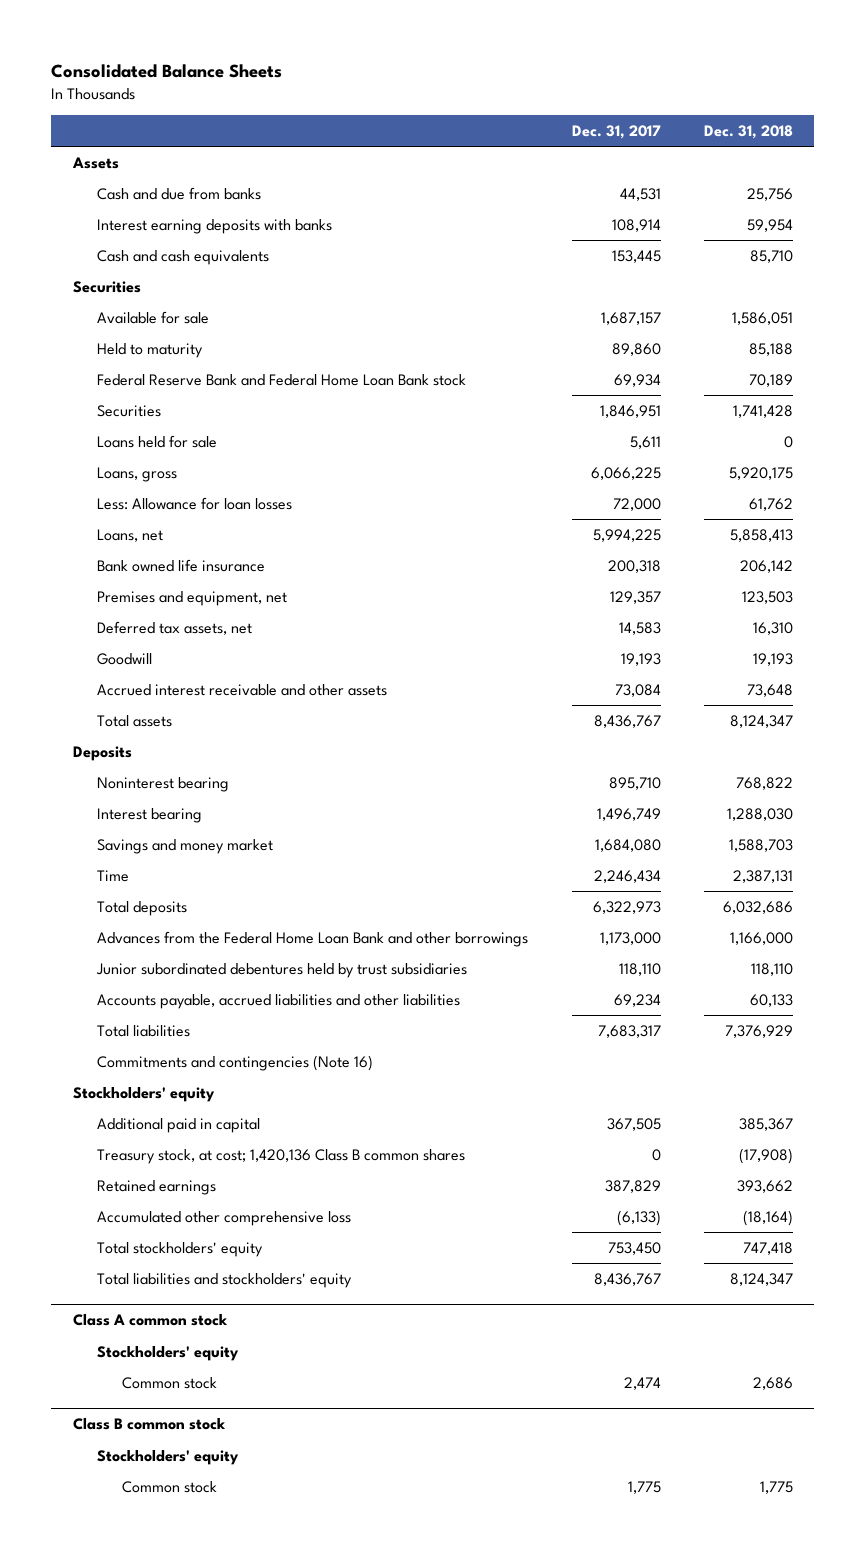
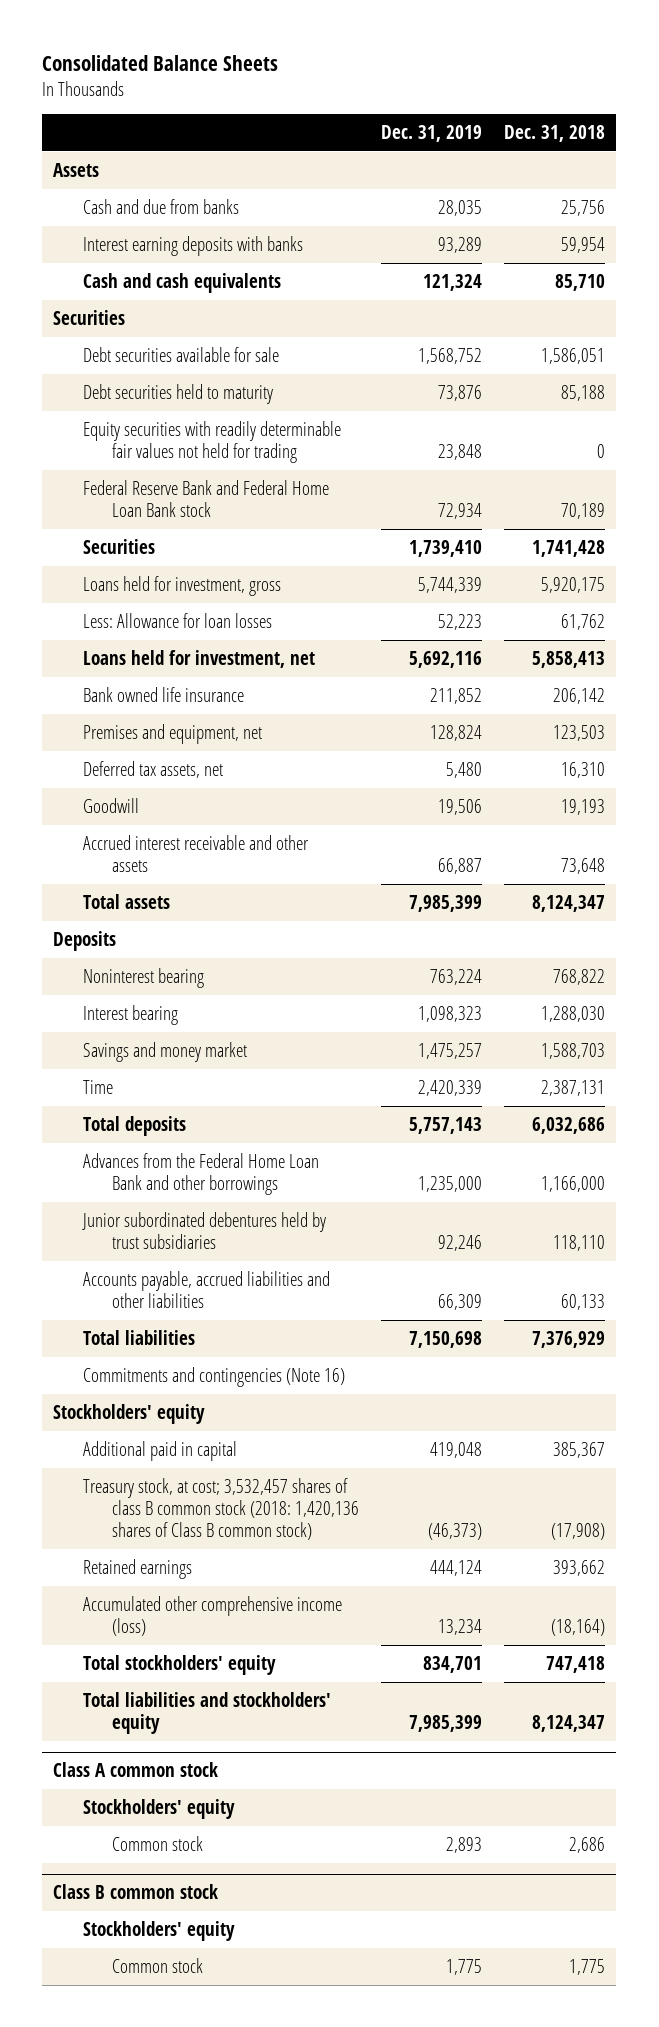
[571,124,661,139] Dec. 31, 2017 -> none
none -> [381,124,483,142] Dec. 31, 2019
[97,311,210,325] Available for sale -> [82,346,279,362] Debt securities available for sale
[97,343,204,359] Held to maturity -> [82,383,273,404] Debt securities held to maturity
none -> [82,420,341,463] Equity securities with readily determinable fair values not held for trading
[97,435,218,449] Loans held for sale -> none
[97,467,178,483] Loans, gross -> [82,575,281,596] Loans held for investment, gross
[97,529,164,543] Loans, net -> [82,649,315,668] Loans held for investment, net
[97,1149,466,1165] Treasury stock, at cost; 1,420,136 Class B common shares -> [82,1477,360,1541] Treasury stock, at cost; 3,532,457 shares of class B common stock (2018: 1,420,136 shares of Class B common stock)
[97,1211,352,1227] Accumulated other comprehensive loss -> [82,1595,342,1636] Accumulated other comprehensive income (loss)

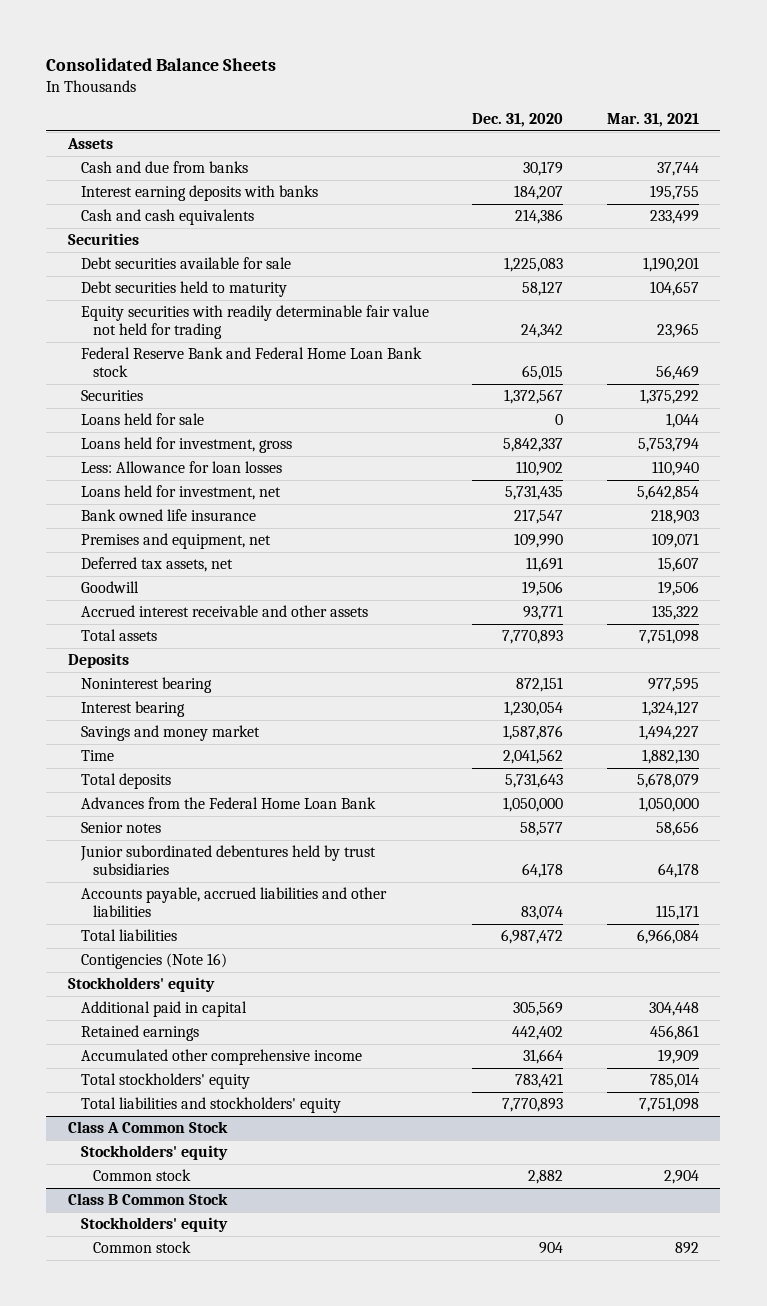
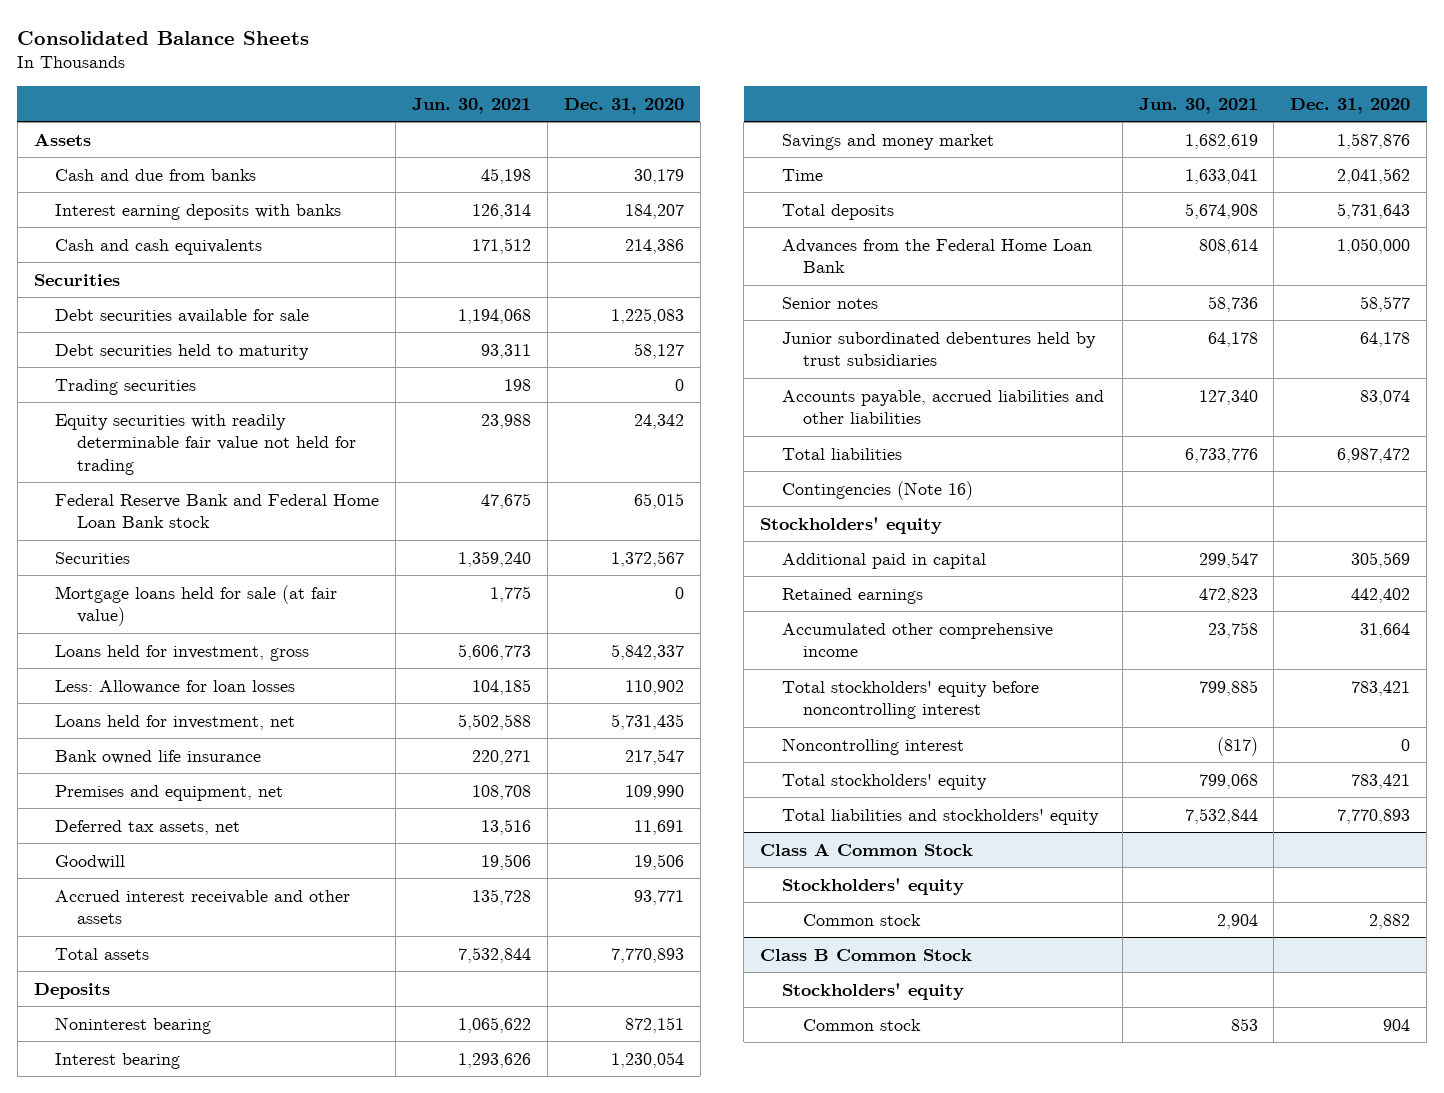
[606,113,699,128] Mar. 31, 2021 -> none
none -> [412,97,532,114] Jun. 30, 2021
none -> [55,378,197,395] Trading securities
[80,413,204,426] Loans held for sale -> [55,584,338,627] Mortgage loans held for sale (at fair value)
[80,953,227,970] Contigencies (Note 16) -> [781,480,973,500] Contingencies (Note 16)
none -> [781,680,1039,720] Total stockholders' equity before noncontrolling interest
none -> [781,737,964,755] Noncontrolling interest

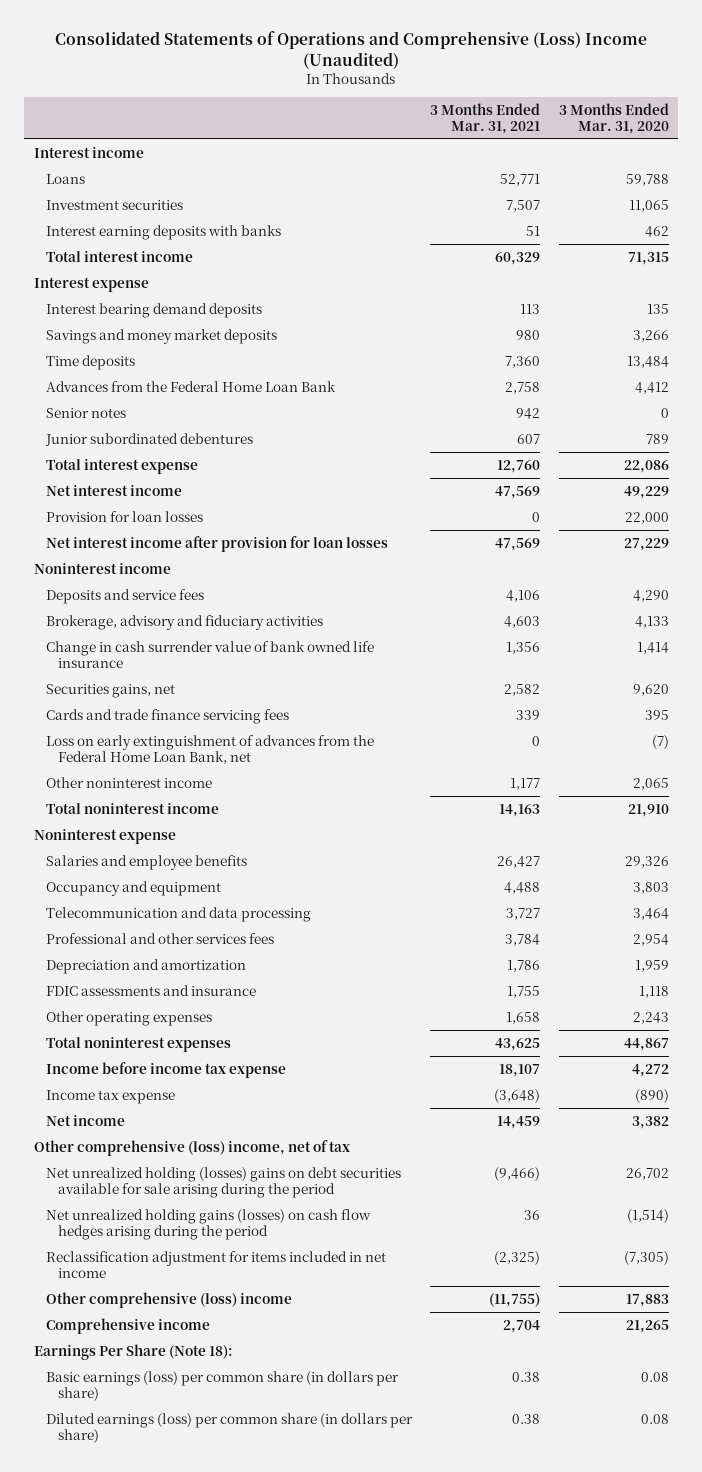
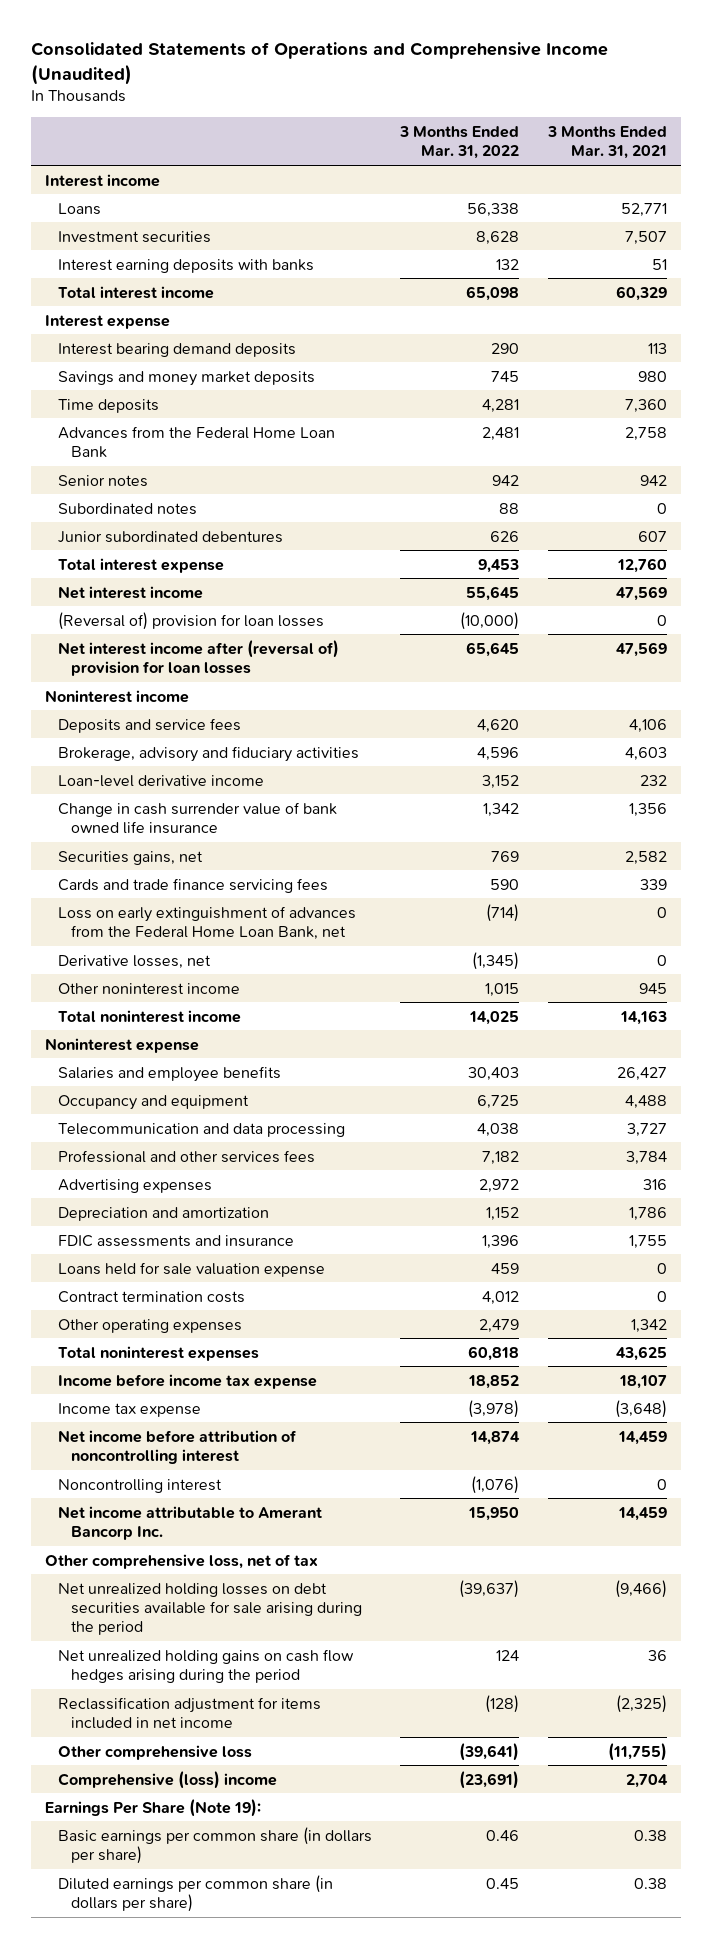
[55,31,648,69] Consolidated Statements of Operations and Comprehensive (Loss) Income (Unaudited) -> [30,42,608,85] Consolidated Statements of Operations and Comprehensive Income (Unaudited)
[558,102,669,134] 3 Months Ended Mar. 31, 2020 -> none
none -> [399,125,520,160] 3 Months Ended Mar. 31, 2022
none -> [57,502,197,515] Subordinated notes
[45,510,203,522] Provision for loan losses -> [57,611,324,630] (Reversal of) provision for loan losses
[45,535,388,552] Net interest income after provision for loan losses -> [57,639,339,677] Net interest income after (reversal of) provision for loan losses
none -> [57,774,264,787] Loan-level derivative income
none -> [57,954,211,969] Derivative losses, net
[510,777,541,790] 1,177 -> [638,982,667,994] 945
none -> [57,1178,212,1193] Advertising expenses
none -> [57,1261,325,1277] Loans held for sale valuation expense
none -> [57,1290,245,1303] Contract termination costs
[506,1011,541,1024] 1,658 -> [630,1318,667,1333] 1,342
none -> [57,1429,297,1465] Net income before attribution of noncontrolling interest
none -> [57,1478,222,1493] Noncontrolling interest
[45,1114,125,1126] Net income -> [57,1505,322,1541] Net income attributable to Amerant Bancorp Inc.
[33,1139,350,1156] Other comprehensive (loss) income, net of tax -> [45,1553,319,1569] Other comprehensive loss, net of tax
[45,1166,401,1198] Net unrealized holding (losses) gains on debt securities available for sale arising during the period -> [57,1582,362,1636] Net unrealized holding losses on debt securities available for sale arising during the period
[45,1208,371,1240] Net unrealized holding gains (losses) on cash flow hedges arising during the period -> [57,1648,354,1684] Net unrealized holding gains on cash flow hedges arising during the period
[45,1291,292,1308] Other comprehensive (loss) income -> [57,1744,252,1760] Other comprehensive loss
[45,1317,210,1334] Comprehensive income -> [57,1770,277,1789] Comprehensive (loss) income
[33,1343,233,1360] Earnings Per Share (Note 18): -> [45,1798,262,1817] Earnings Per Share (Note 19):
[45,1370,399,1401] Basic earnings (loss) per common share (in dollars per share) -> [57,1826,372,1865] Basic earnings per common share (in dollars per share)
[45,1412,413,1443] Diluted earnings (loss) per common share (in dollars per share) -> [57,1874,333,1913] Diluted earnings per common share (in dollars per share)

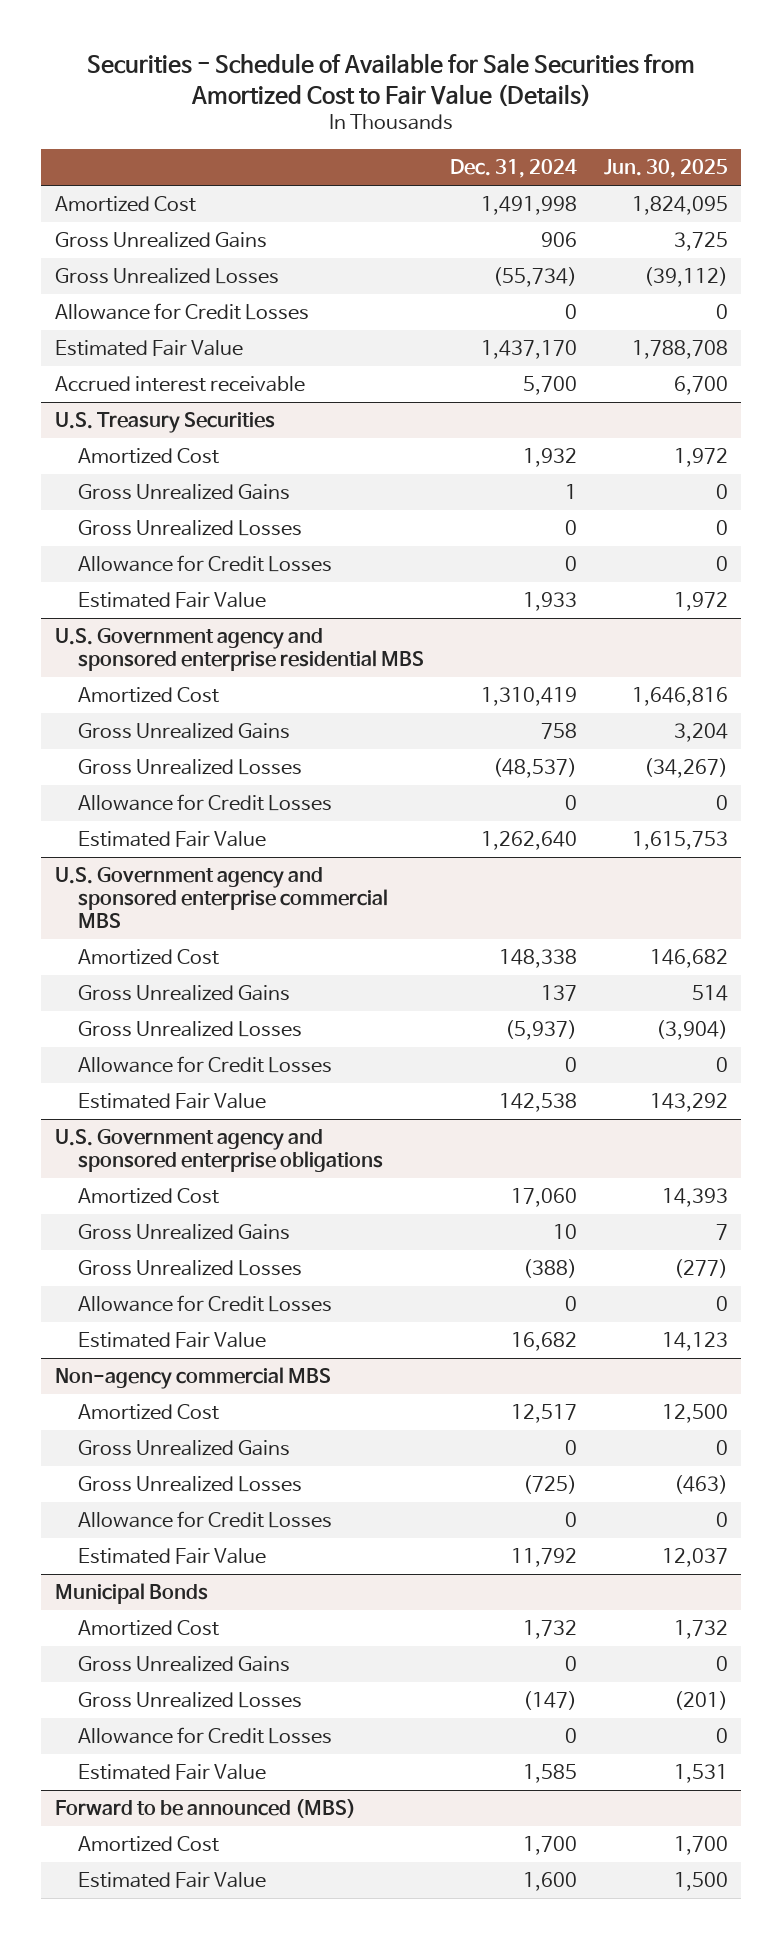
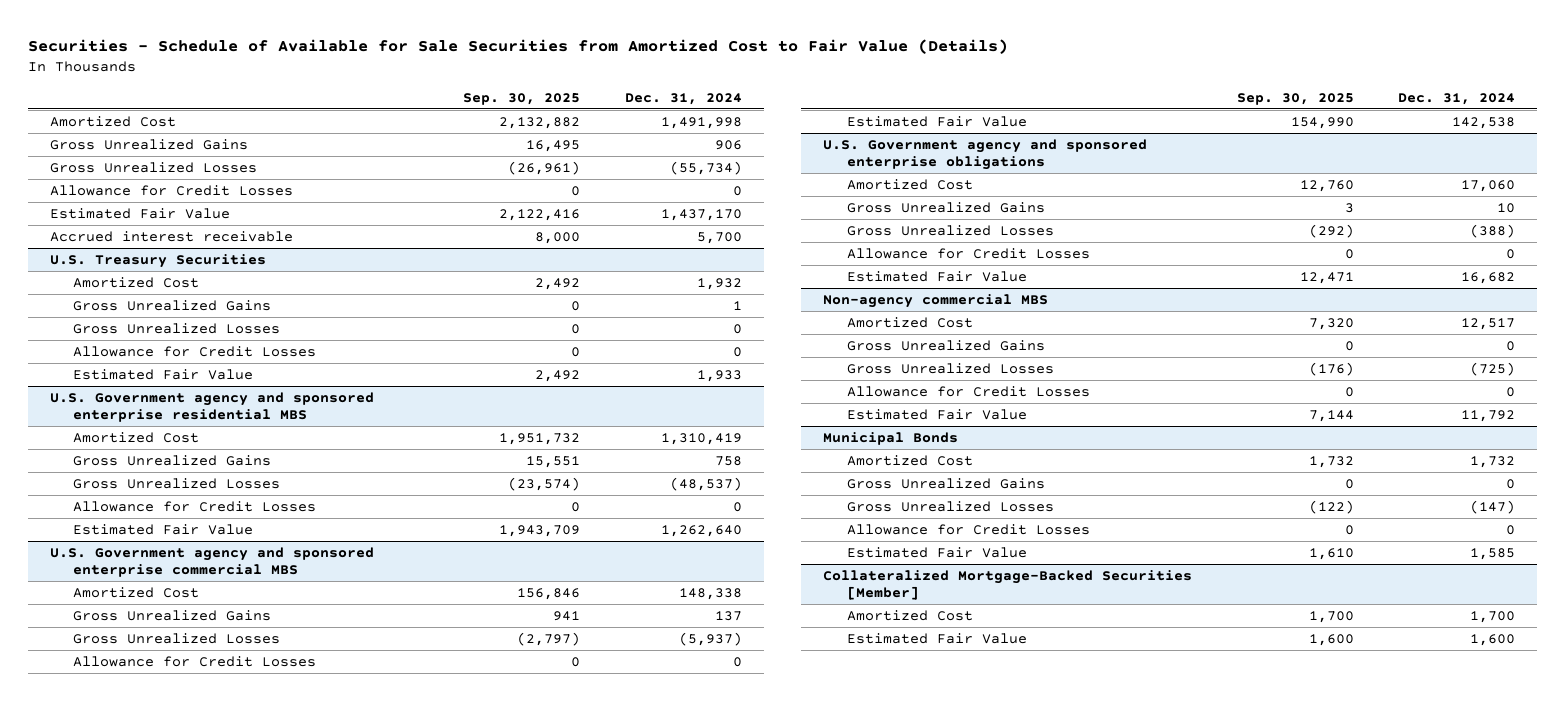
[603,159,728,179] Jun. 30, 2025 -> none
none -> [463,92,581,105] Sep. 30, 2025
[54,1799,356,1819] Forward to be announced (MBS) -> [823,569,1193,601] Collateralized Mortgage-Backed Securities [Member]

